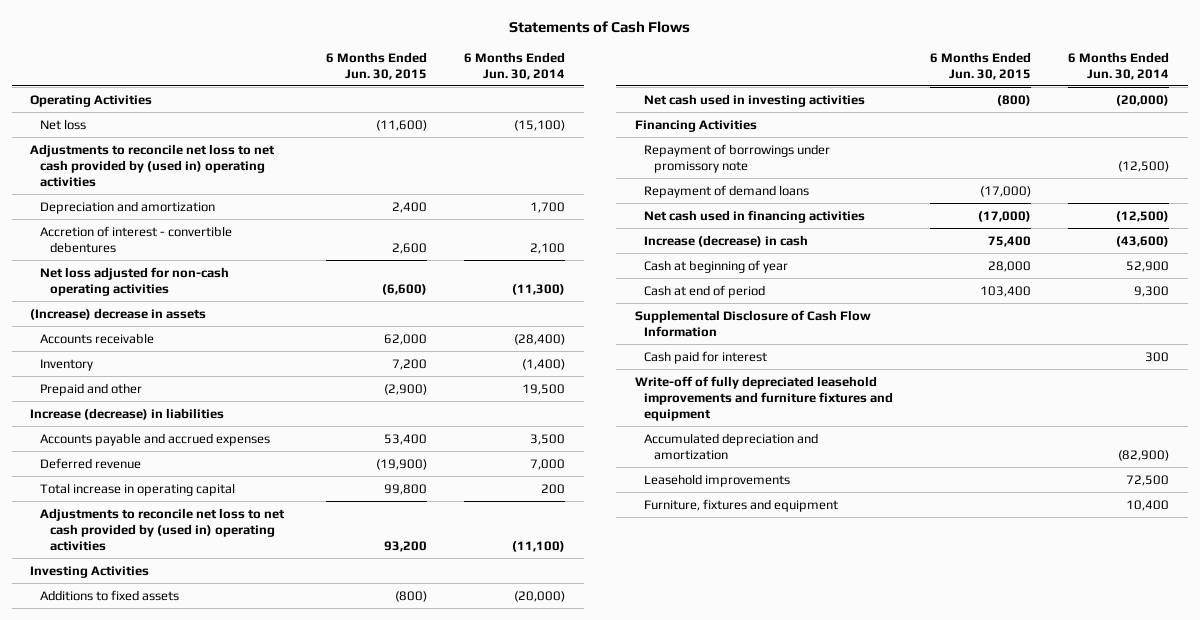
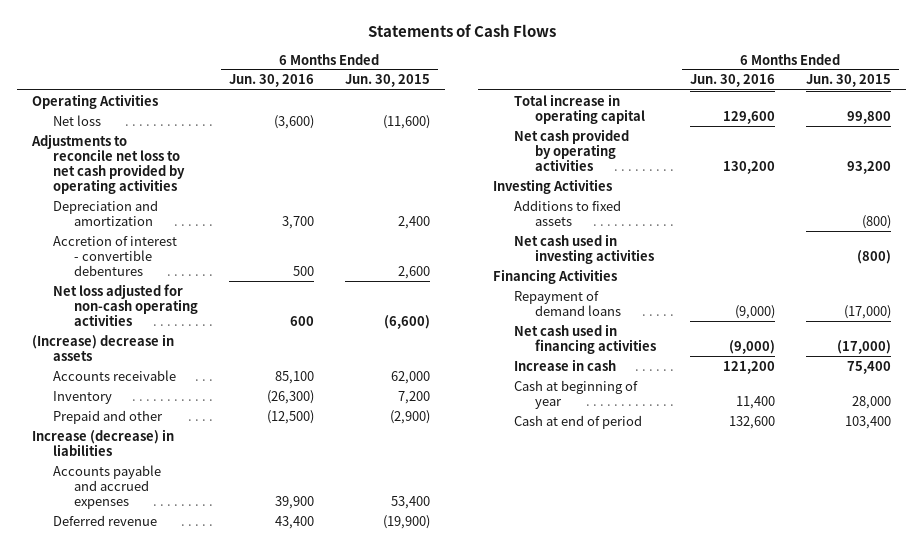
[464,51,566,80] 6 Months Ended Jun. 30, 2014 -> none
none -> [228,74,314,88] Jun. 30, 2016
[30,143,276,187] Adjustments to reconcile net loss to net cash provided by (used in) operating activities -> [31,133,185,195] Adjustments to reconcile net loss to net cash provided by operating activities
[40,507,286,551] Adjustments to reconcile net loss to net cash provided by (used in) operating activities -> [513,128,629,171] Net cash provided by operating activities
[644,143,831,173] Repayment of borrowings under promissory note -> none
[644,234,809,247] Increase (decrease) in cash -> [513,358,616,371] Increase in cash
[634,309,871,337] Supplemental Disclosure of Cash Flow Information -> none
[644,350,768,364] Cash paid for interest -> none
[634,375,894,421] Write-off of fully depreciated leasehold improvements and furniture fixtures and equipment -> none
[644,432,819,460] Accumulated depreciation and amortization -> none
[644,473,791,487] Leasehold improvements -> none
[644,498,839,512] Furniture, fixtures and equipment -> none

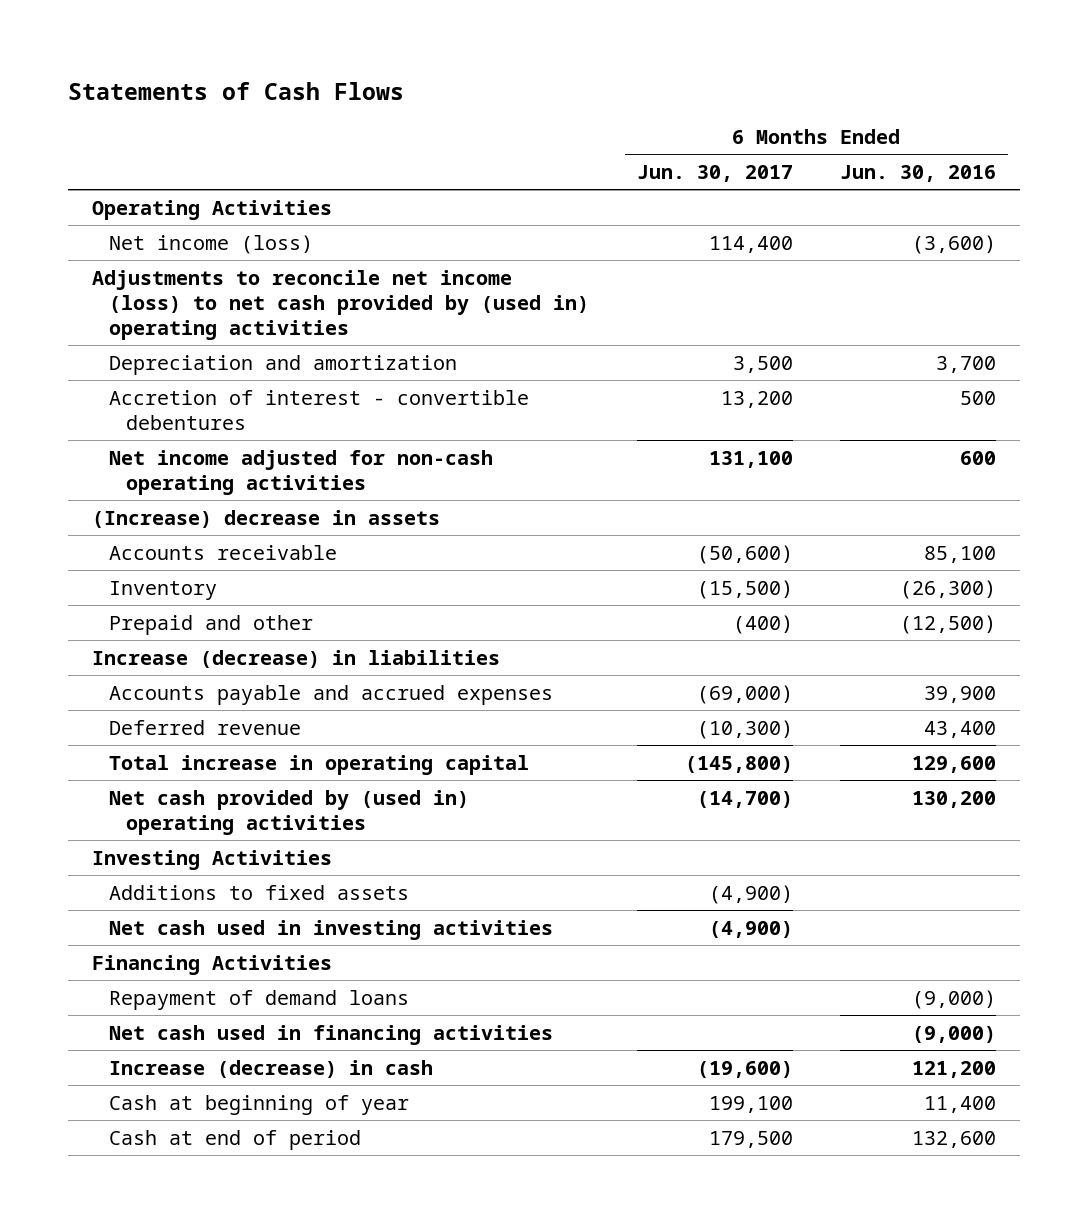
[344,74,430,88] Jun. 30, 2015 -> none
none -> [636,165,793,183] Jun. 30, 2017
[52,114,101,126] Net loss -> [109,234,314,254] Net income (loss)
[31,133,185,195] Adjustments to reconcile net loss to net cash provided by operating activities -> [92,269,590,341] Adjustments to reconcile net income (loss) to net cash provided by (used in) operating activities
[52,283,198,326] Net loss adjusted for non-cash operating activities -> [109,449,494,495] Net income adjusted for non-cash operating activities
[513,128,629,171] Net cash provided by operating activities -> [109,789,470,835] Net cash provided by (used in) operating activities
[513,358,616,371] Increase in cash -> [109,1059,434,1078] Increase (decrease) in cash

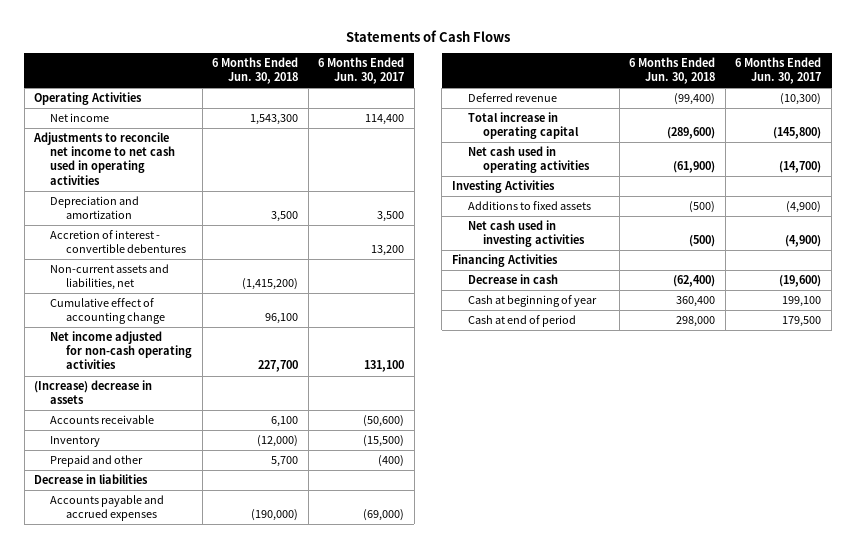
[840,165,997,183] Jun. 30, 2016 -> none
none -> [212,56,299,85] 6 Months Ended Jun. 30, 2018
[109,234,314,254] Net income (loss) -> [50,113,110,123] Net income
[92,269,590,341] Adjustments to reconcile net income (loss) to net cash provided by (used in) operating activities -> [33,132,176,185] Adjustments to reconcile net income to net cash used in operating activities
none -> [50,264,170,291] Non-current assets and liabilities, net
none -> [50,298,166,325] Cumulative effect of accounting change
[92,649,501,668] Increase (decrease) in liabilities -> [34,474,149,485] Decrease in liabilities
[109,789,470,835] Net cash provided by (used in) operating activities -> [467,146,591,174] Net cash used in operating activities
[109,989,410,1010] Repayment of demand loans -> none
[109,1024,554,1045] Net cash used in financing activities -> none
[109,1059,434,1078] Increase (decrease) in cash -> [467,274,558,285] Decrease in cash

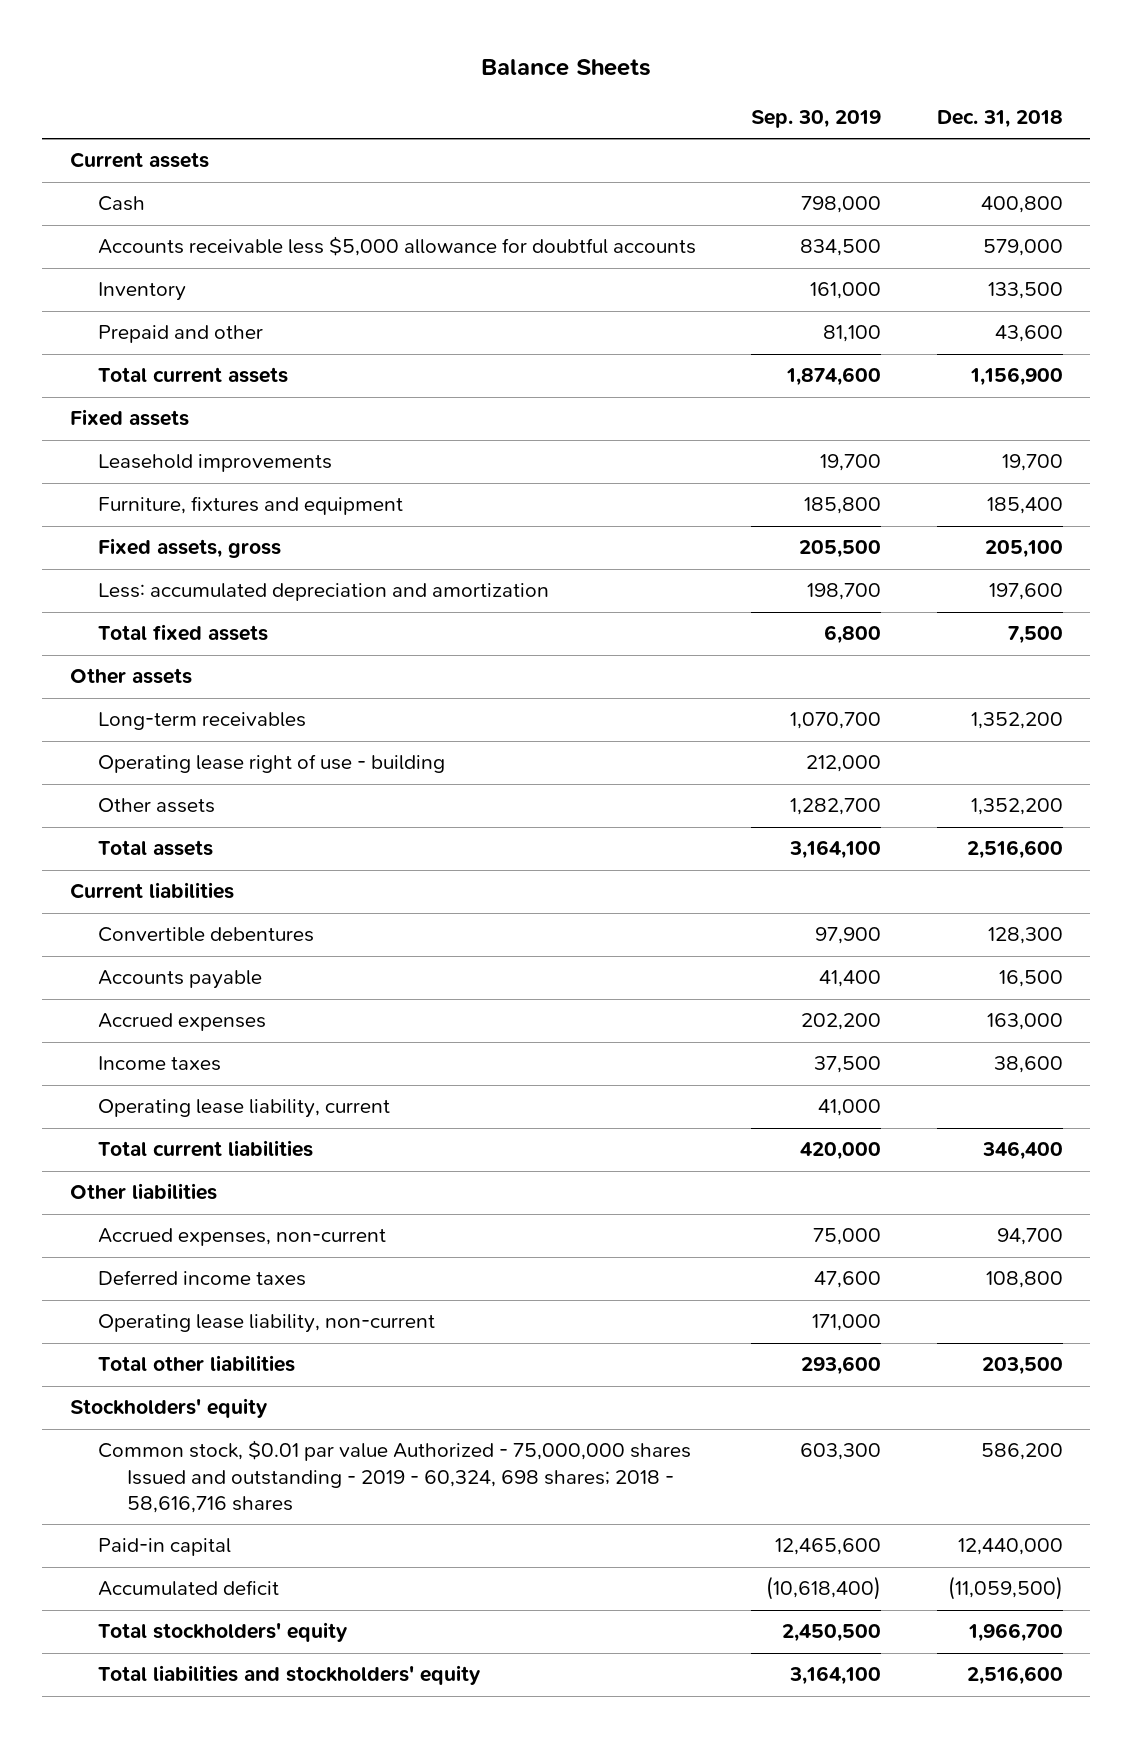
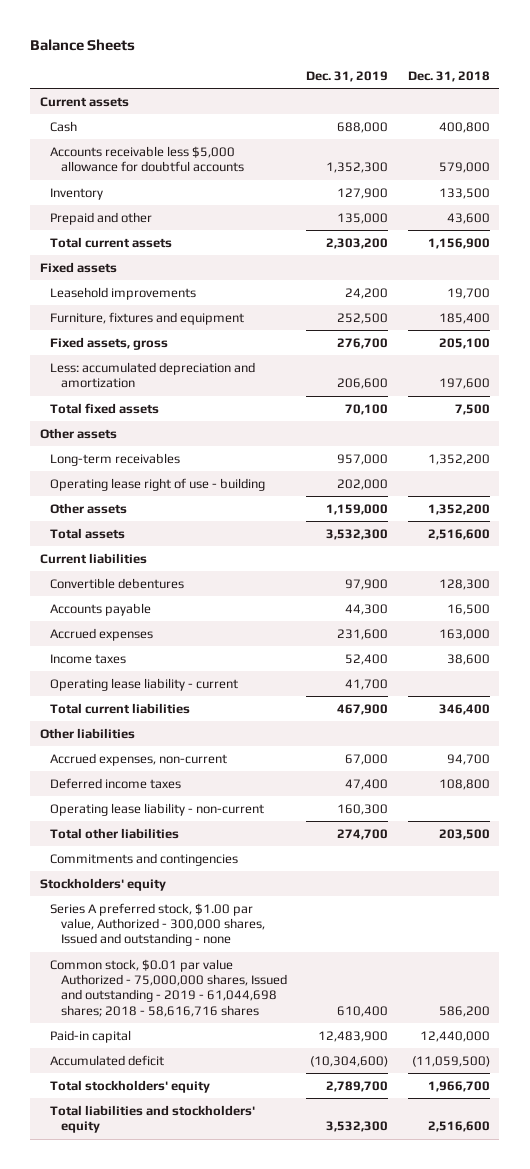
[751,110,882,129] Sep. 30, 2019 -> none
none -> [306,70,389,82] Dec. 31, 2019
[98,1099,391,1119] Operating lease liability, current -> [50,677,239,691] Operating lease liability - current
[98,1314,436,1334] Operating lease liability, non-current -> [50,802,265,816] Operating lease liability - non-current
none -> [50,852,239,866] Commitments and contingencies
none -> [50,902,265,947] Series A preferred stock, $1.00 par value, Authorized - 300,000 shares, Issued and outstanding - none
[98,1440,692,1513] Common stock, $0.01 par value Authorized - 75,000,000 shares Issued and outstanding - 2019 - 60,324, 698 shares; 2018 - 58,616,716 shares -> [50,958,287,1017] Common stock, $0.01 par value Authorized - 75,000,000 shares, Issued and outstanding - 2019 - 61,044,698 shares; 2018 - 58,616,716 shares

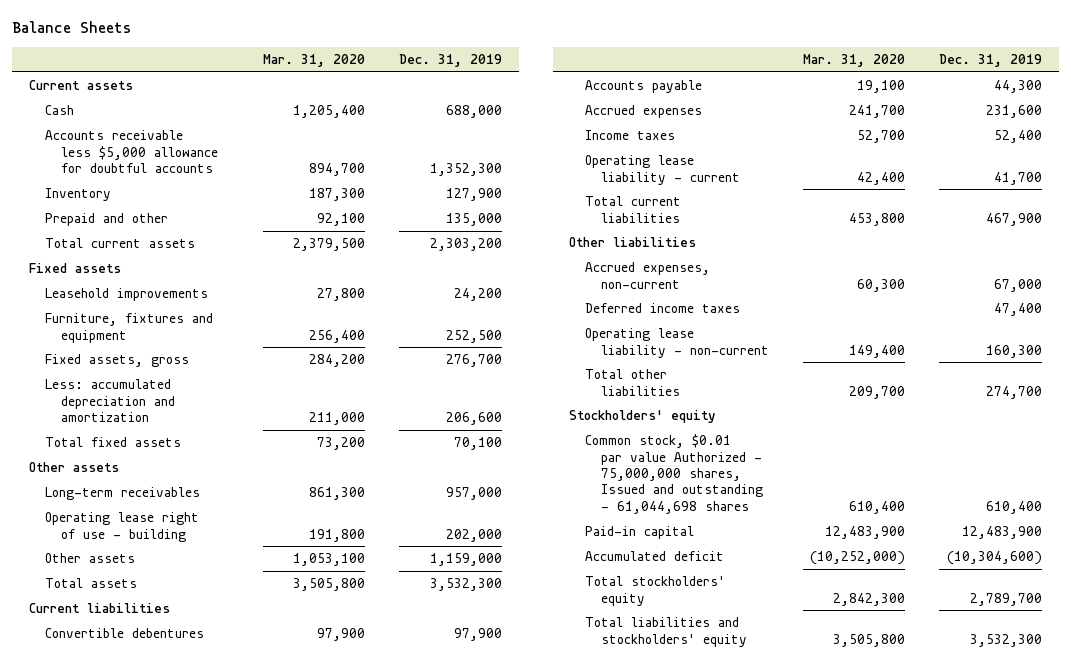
[407,70,490,82] Dec. 31, 2018 -> none
none -> [262,54,365,68] Mar. 31, 2020
[50,852,239,866] Commitments and contingencies -> none
[50,902,265,947] Series A preferred stock, $1.00 par value, Authorized - 300,000 shares, Issued and outstanding - none -> none
[50,958,287,1017] Common stock, $0.01 par value Authorized - 75,000,000 shares, Issued and outstanding - 2019 - 61,044,698 shares; 2018 - 58,616,716 shares -> [585,434,764,514] Common stock, $0.01 par value Authorized - 75,000,000 shares, Issued and outstanding - 61,044,698 shares

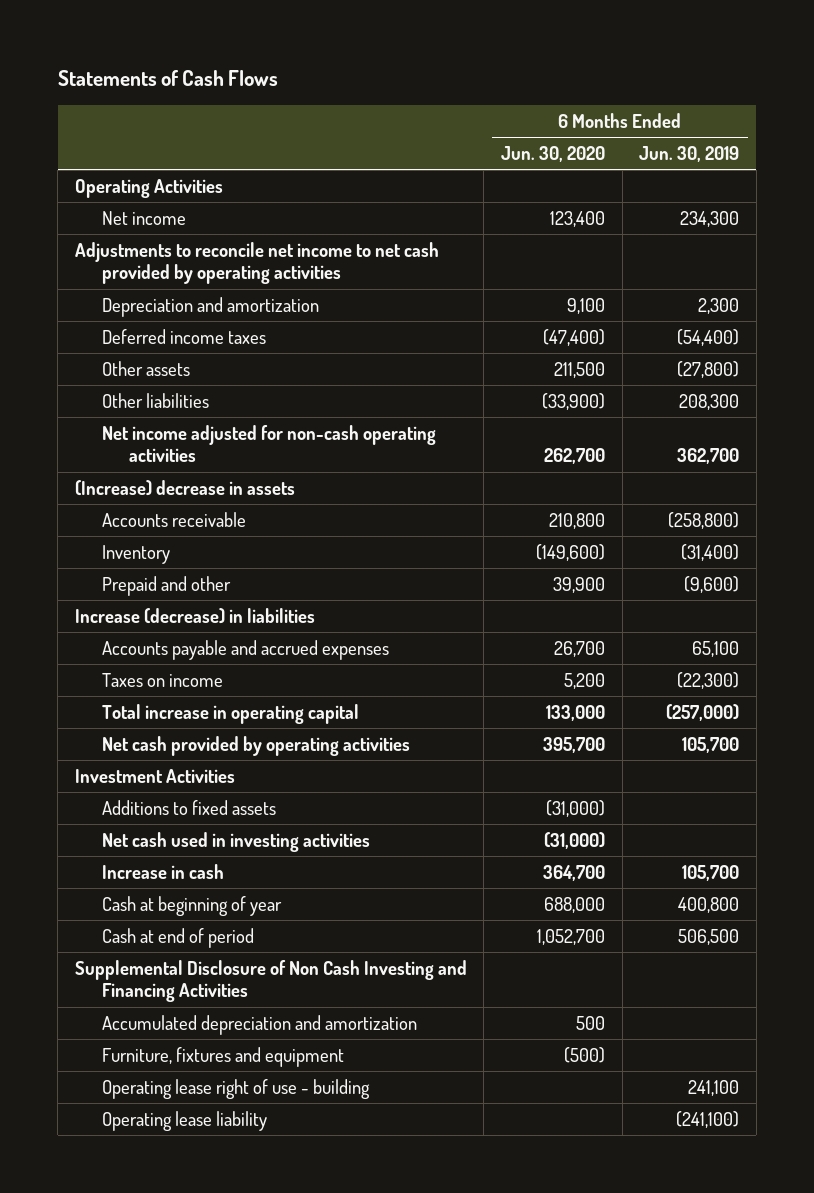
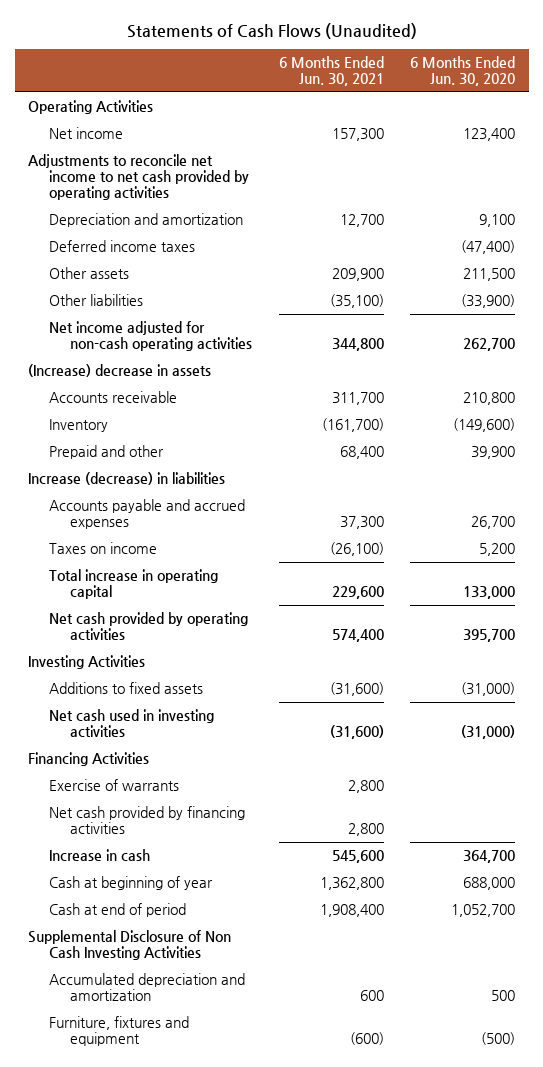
[57,70,278,87] Statements of Cash Flows -> [126,22,417,39] Statements of Cash Flows (Unaudited)
[639,145,740,162] Jun. 30, 2019 -> none
none -> [278,56,384,87] 6 Months Ended Jun. 30, 2021
[74,768,235,783] Investment Activities -> [28,655,146,670] Investing Activities
none -> [28,752,150,767] Financing Activities
none -> [49,779,180,792] Exercise of warrants
none -> [49,806,246,835] Net cash provided by financing activities
[74,959,467,1003] Supplemental Disclosure of Non Cash Investing and Financing Activities -> [28,930,232,961] Supplemental Disclosure of Non Cash Investing Activities
[101,1078,370,1099] Operating lease right of use - building -> none
[101,1110,267,1131] Operating lease liability -> none

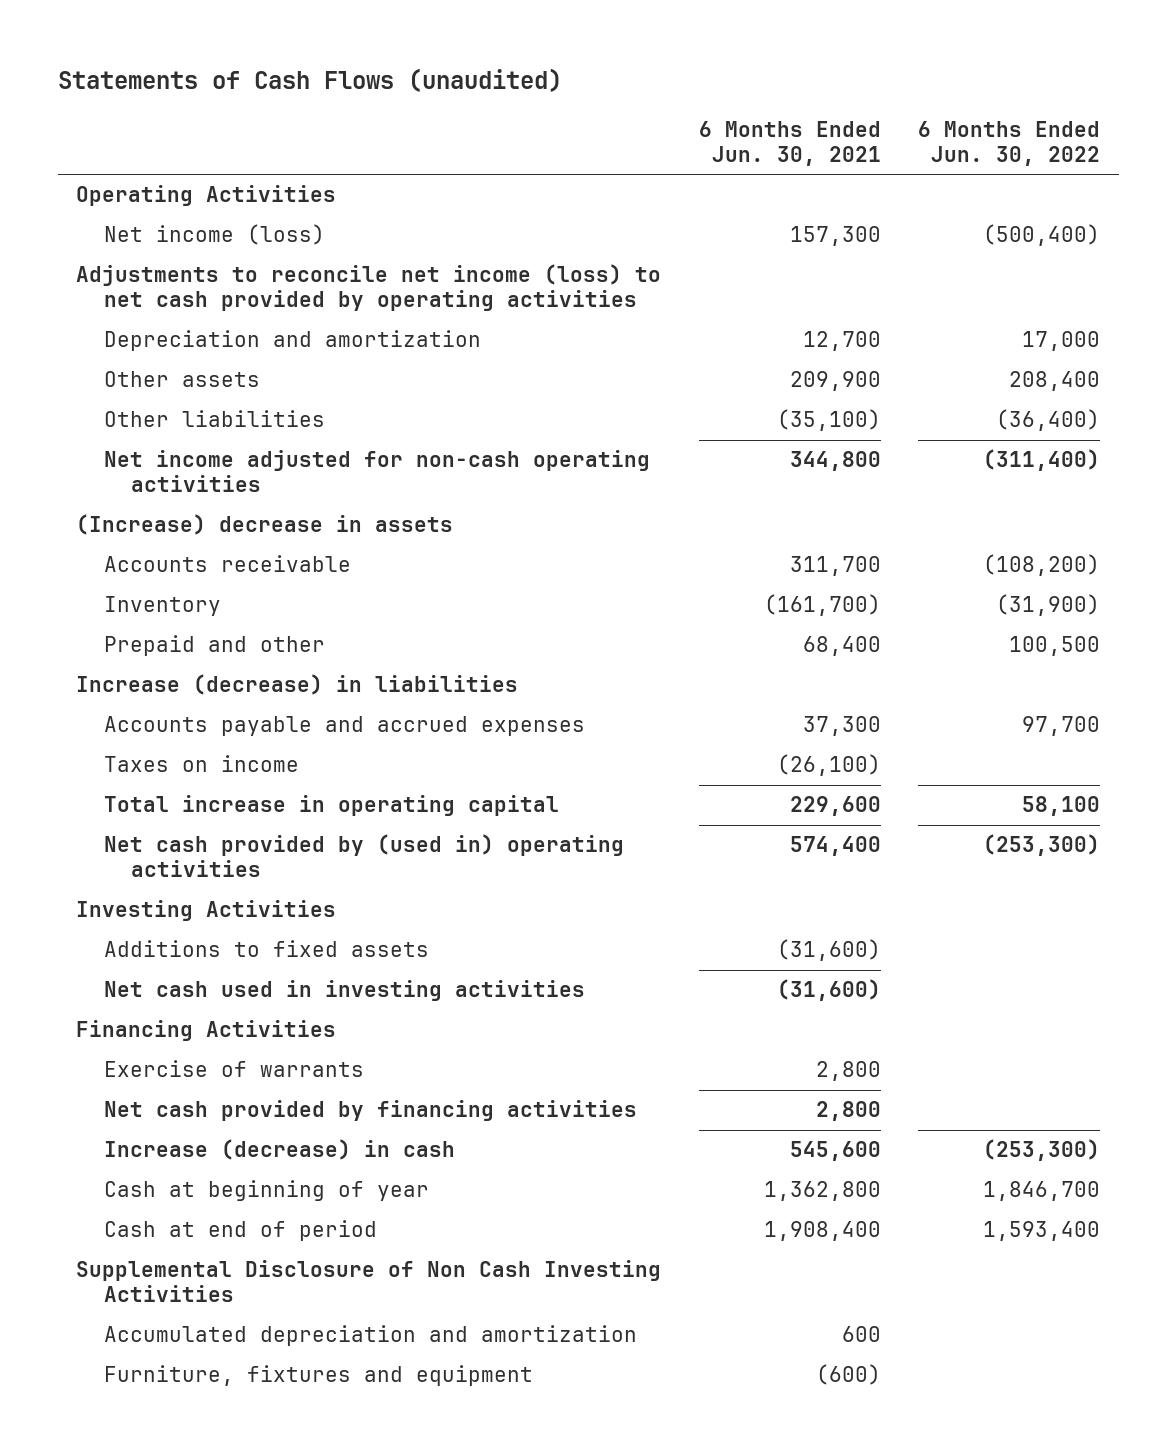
[126,22,417,39] Statements of Cash Flows (Unaudited) -> [57,68,562,93] Statements of Cash Flows (unaudited)
[410,56,516,87] 6 Months Ended Jun. 30, 2020 -> none
none -> [917,120,1100,166] 6 Months Ended Jun. 30, 2022
[49,127,124,140] Net income -> [103,224,325,246] Net income (loss)
[28,154,250,201] Adjustments to reconcile net income to net cash provided by operating activities -> [76,264,662,312] Adjustments to reconcile net income (loss) to net cash provided by operating activities
[49,240,196,253] Deferred income taxes -> none
[49,612,249,641] Net cash provided by operating activities -> [103,834,624,878] Net cash provided by (used in) operating activities
[49,849,151,862] Increase in cash -> [103,1139,455,1161] Increase (decrease) in cash

